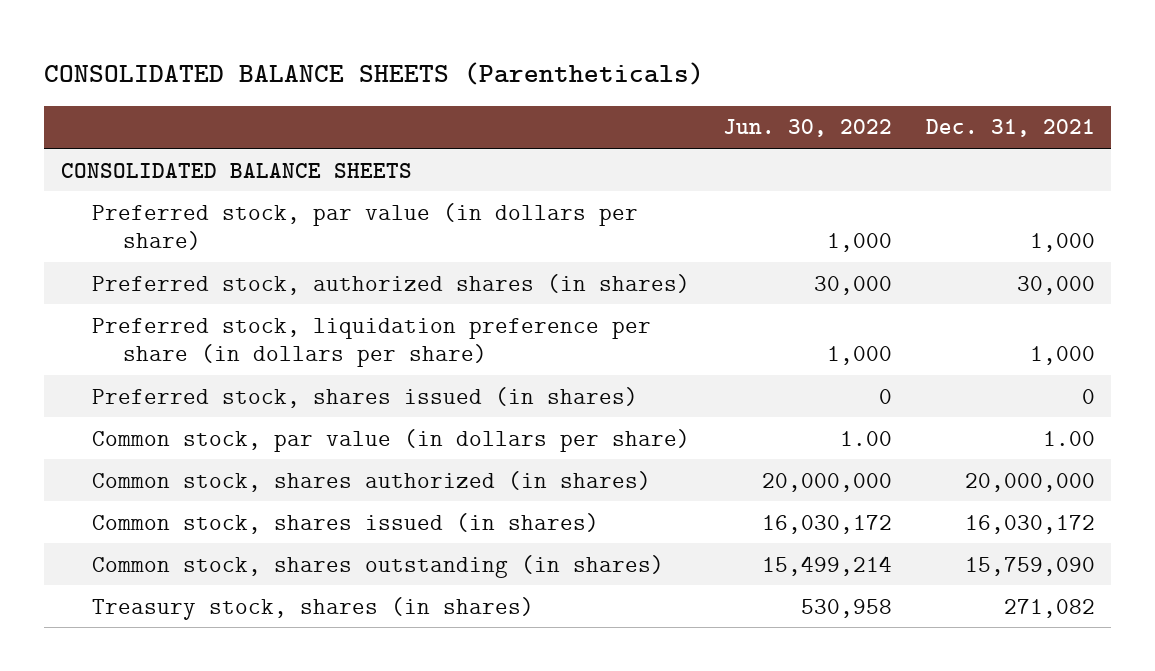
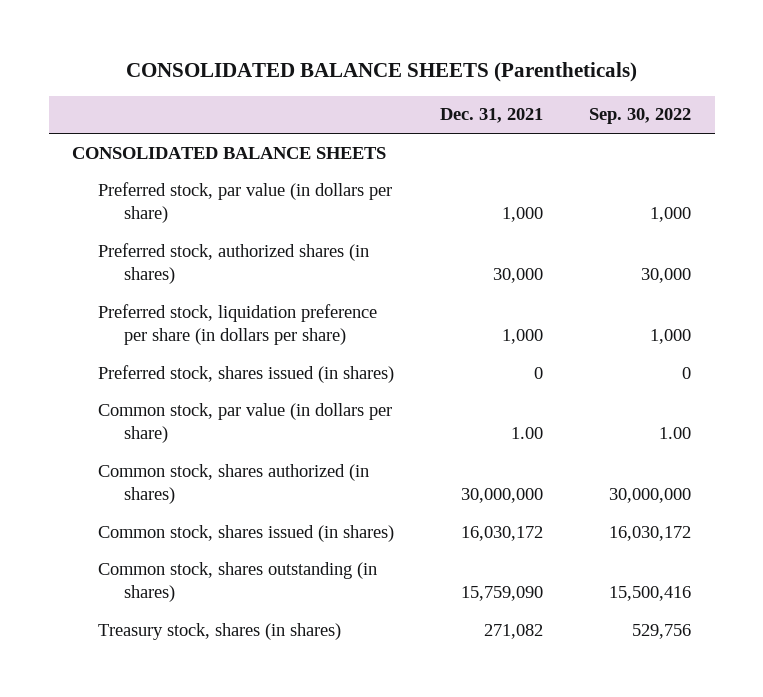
[723,119,893,138] Jun. 30, 2022 -> none
none -> [589,108,692,125] Sep. 30, 2022
[964,472,1095,492] 20,000,000 -> [461,487,544,503] 30,000,000

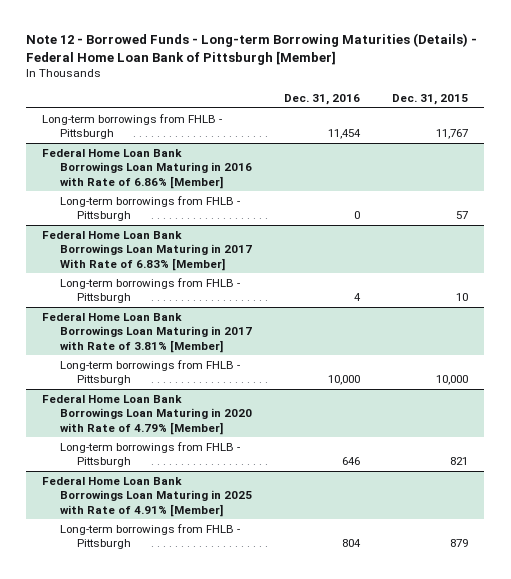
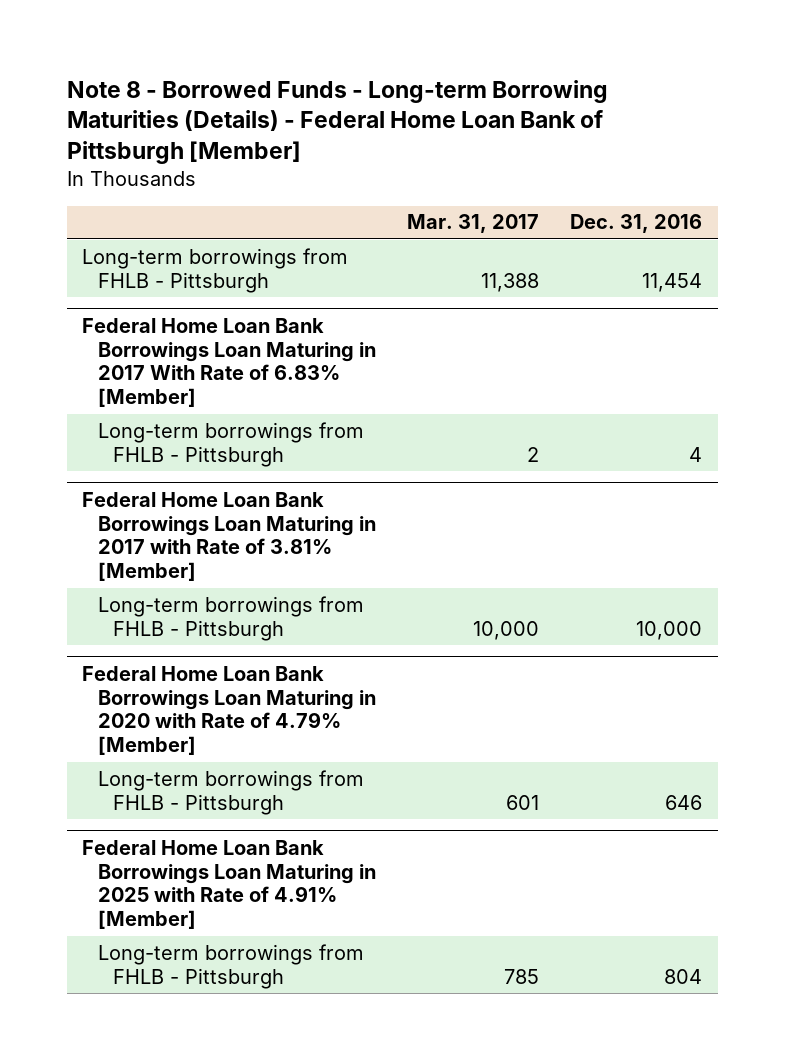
[26,33,478,65] Note 12 - Borrowed Funds - Long-term Borrowing Maturities (Details) - Federal Home Loan Bank of Pittsburgh [Member] -> [66,79,608,165] Note 8 - Borrowed Funds - Long-term Borrowing Maturities (Details) - Federal Home Loan Bank of Pittsburgh [Member]
[392,94,469,106] Dec. 31, 2015 -> none
none -> [407,214,540,234] Mar. 31, 2017
[42,148,252,189] Federal Home Loan Bank Borrowings Loan Maturing in 2016 with Rate of 6.86% [Member] -> none
[59,195,240,222] Long-term borrowings from FHLB - Pittsburgh -> none

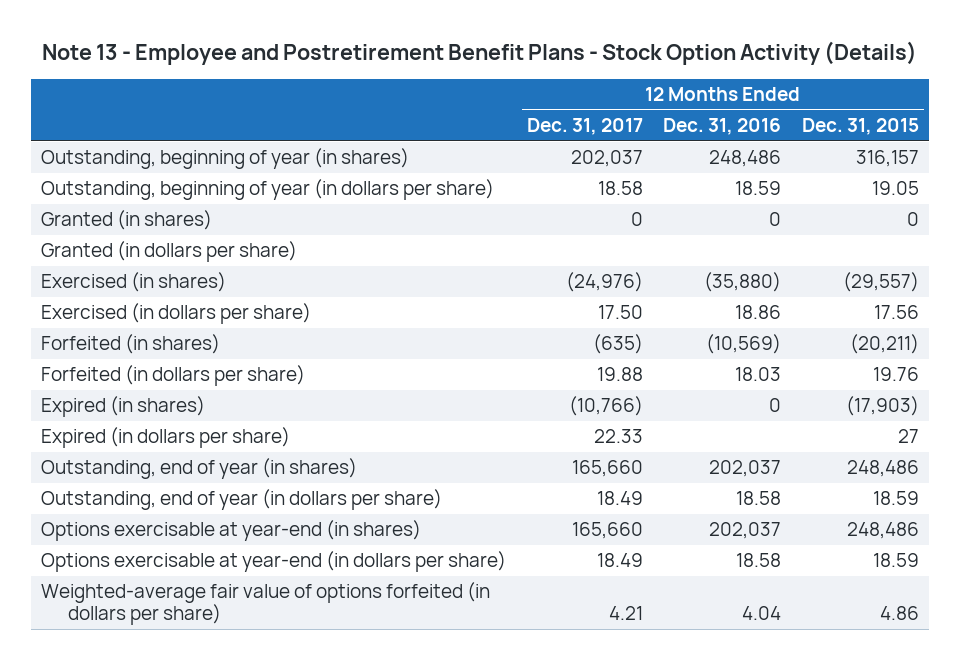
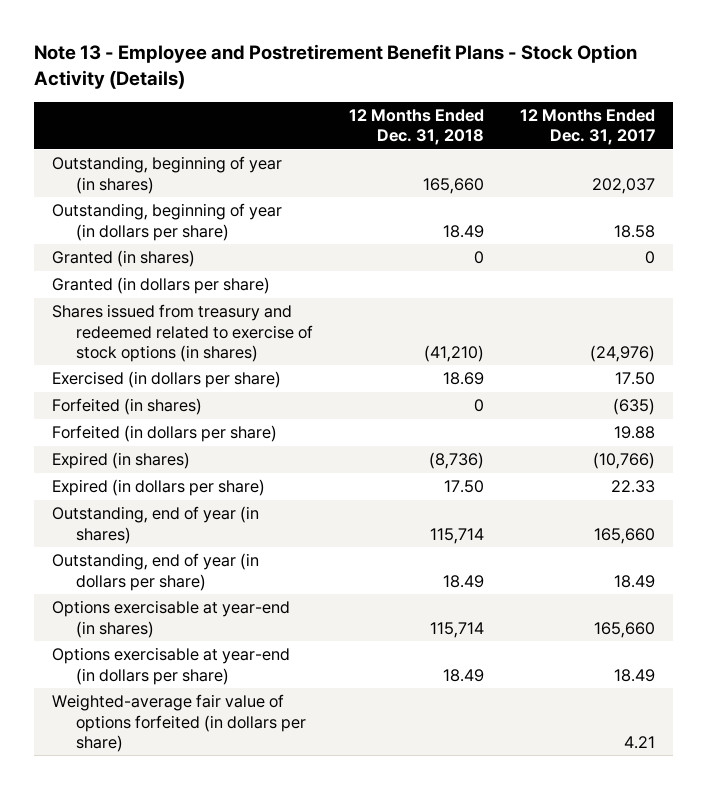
[663,118,782,136] Dec. 31, 2016 -> none
[801,118,919,136] Dec. 31, 2015 -> none
none -> [349,108,485,146] 12 Months Ended Dec. 31, 2018
[41,272,227,293] Exercised (in shares) -> [51,304,314,363] Shares issued from treasury and redeemed related to exercise of stock options (in shares)

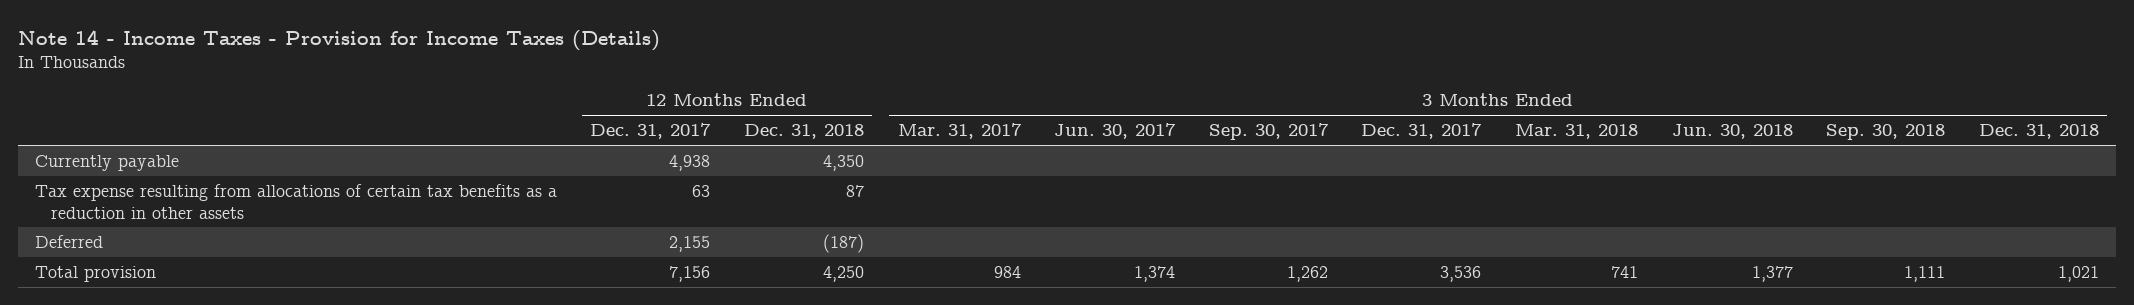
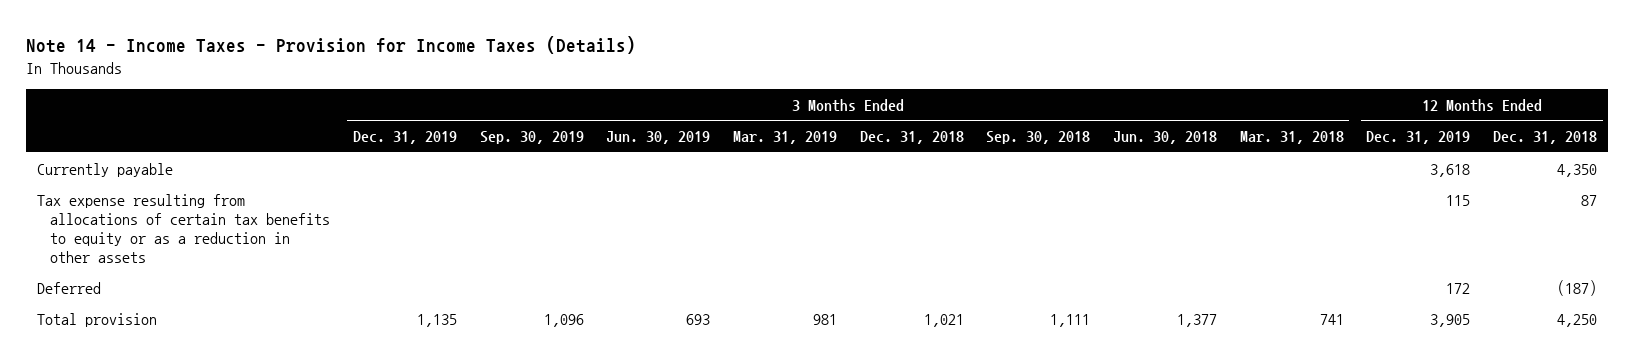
[590,123,712,140] Dec. 31, 2017 -> none
[897,123,1022,140] Mar. 31, 2017 -> none
[1054,123,1177,140] Jun. 30, 2017 -> none
[1208,123,1329,141] Sep. 30, 2017 -> none
[1361,123,1483,140] Dec. 31, 2017 -> none
none -> [352,131,457,145] Dec. 31, 2019
none -> [479,131,584,145] Sep. 30, 2019
none -> [606,131,711,145] Jun. 30, 2019
none -> [732,131,837,145] Mar. 31, 2019
none -> [1366,131,1471,145] Dec. 31, 2019
[34,183,557,219] Tax expense resulting from allocations of certain tax benefits as a reduction in other assets -> [37,193,331,263] Tax expense resulting from allocations of certain tax benefits to equity or as a reduction in other assets

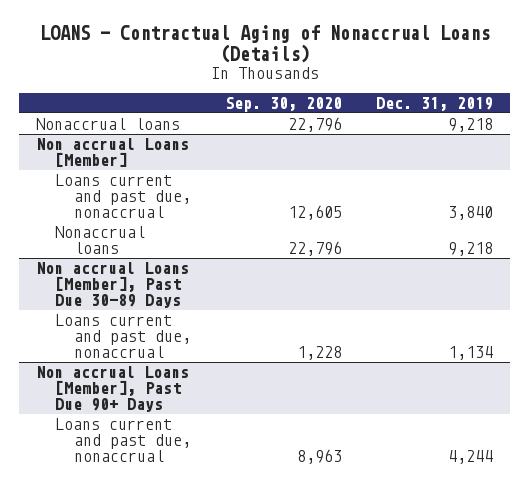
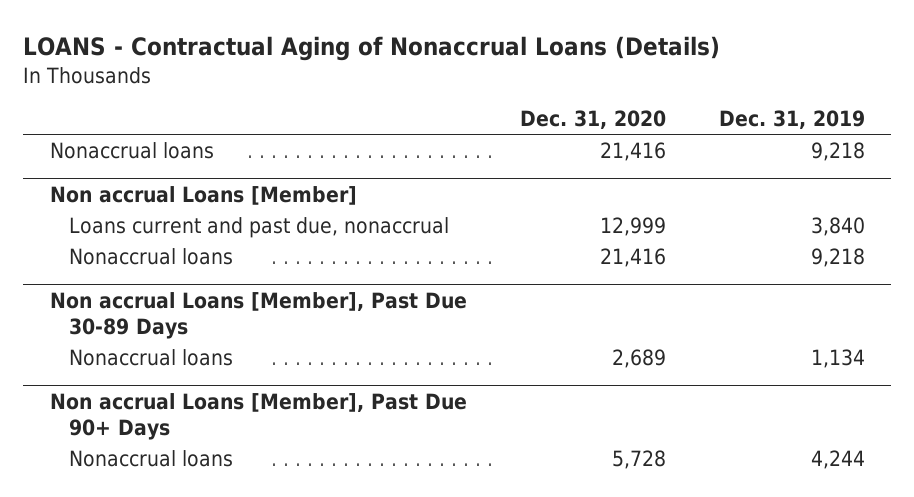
[225,96,343,112] Sep. 30, 2020 -> none
none -> [519,110,666,130] Dec. 31, 2020
[55,314,192,358] Loans current and past due, nonaccrual -> [69,349,234,367] Nonaccrual loans
[55,418,192,462] Loans current and past due, nonaccrual -> [69,450,234,468] Nonaccrual loans

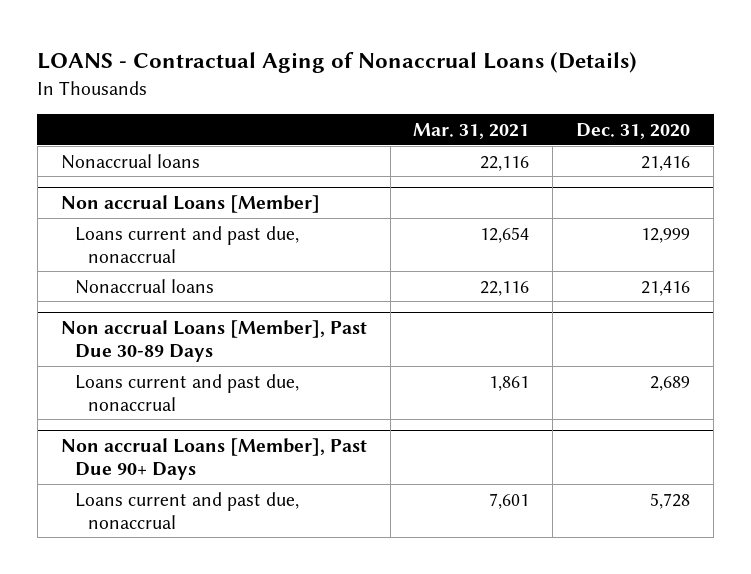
[718,110,865,130] Dec. 31, 2019 -> none
none -> [413,122,530,139] Mar. 31, 2021
[69,349,234,367] Nonaccrual loans -> [74,373,299,411] Loans current and past due, nonaccrual
[69,450,234,468] Nonaccrual loans -> [74,491,299,529] Loans current and past due, nonaccrual

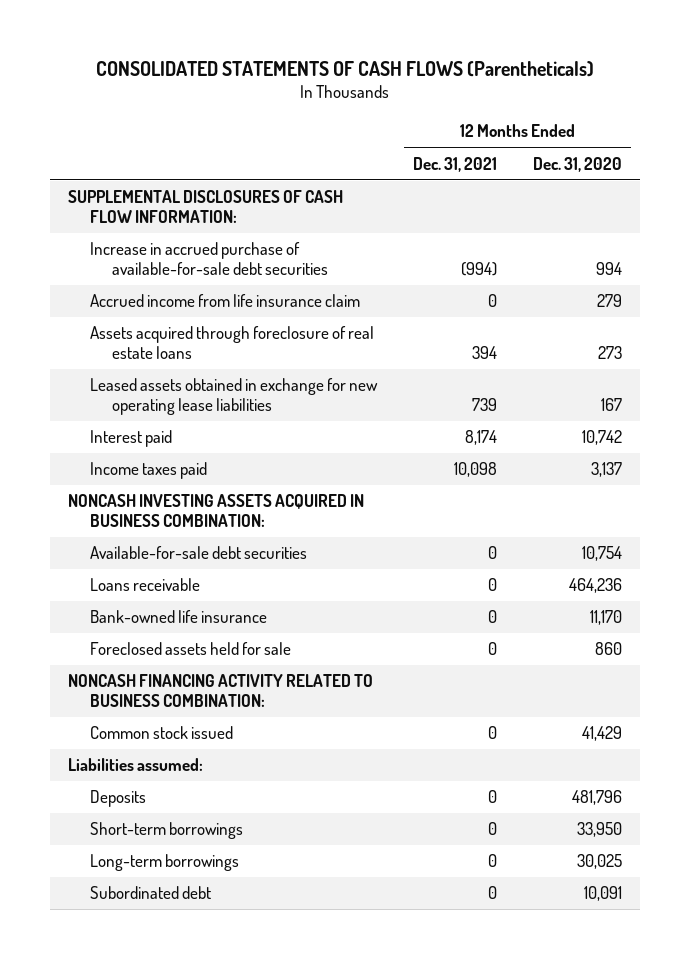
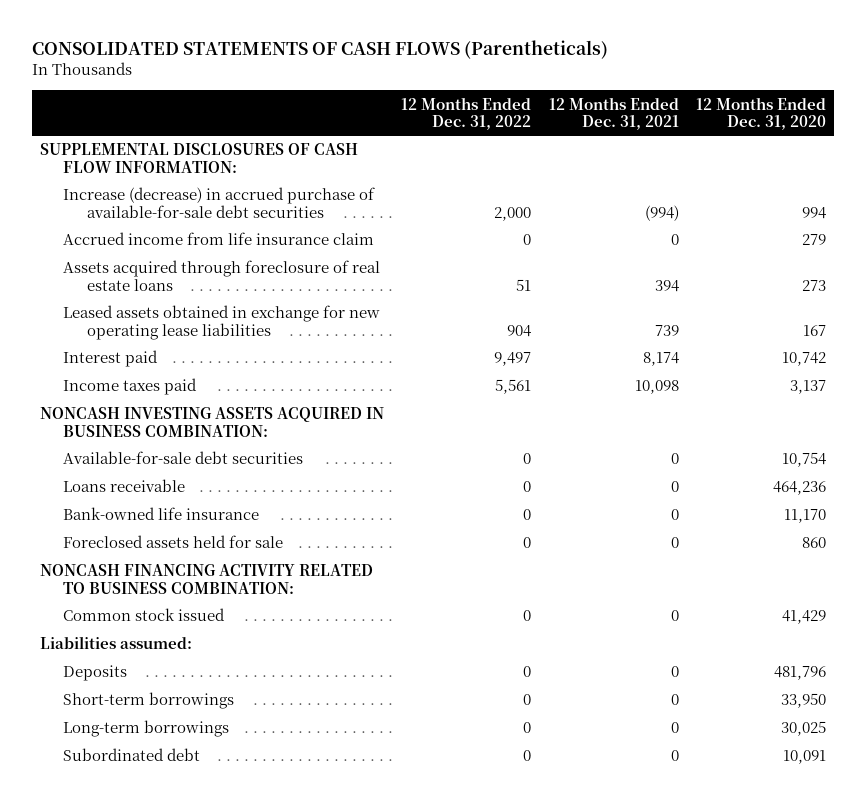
none -> [401,96,532,130] 12 Months Ended Dec. 31, 2022
[89,242,328,276] Increase in accrued purchase of available-for-sale debt securities -> [63,187,376,218] Increase (decrease) in accrued purchase of available-for-sale debt securities

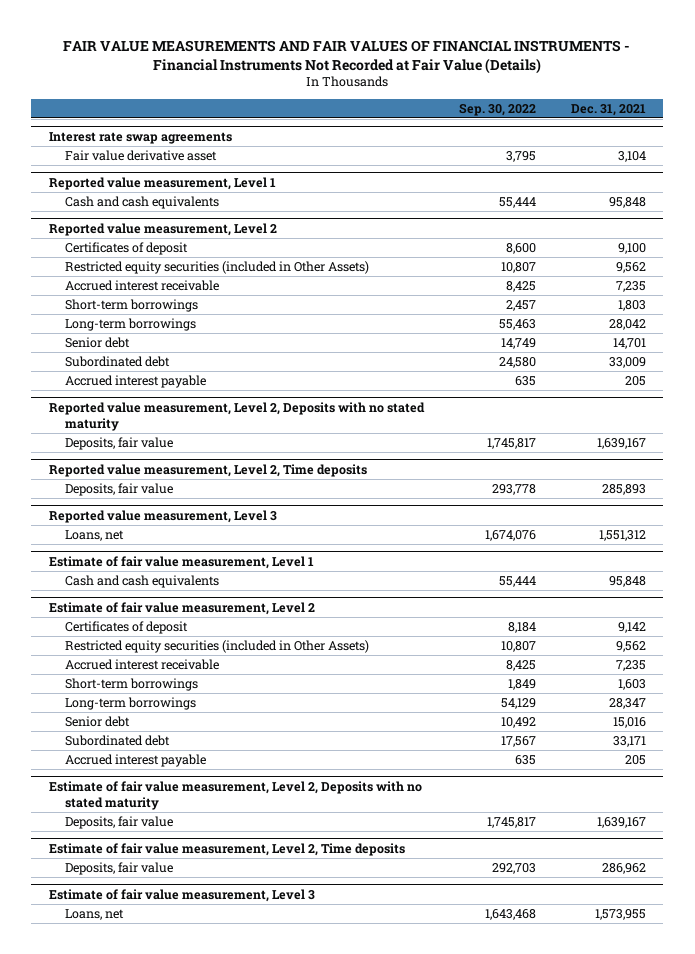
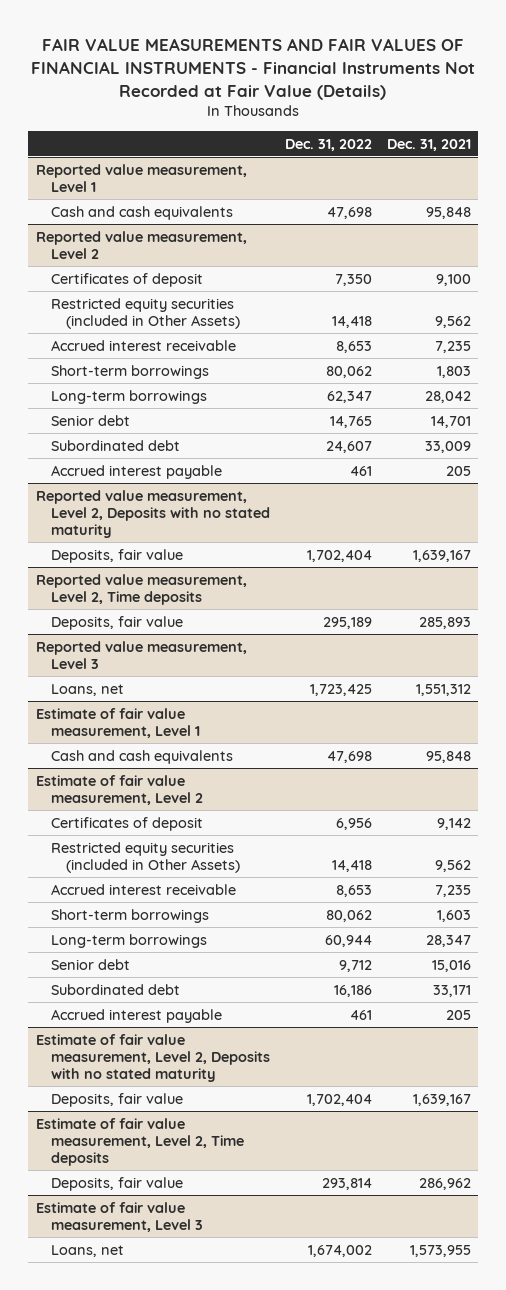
[458,102,536,116] Sep. 30, 2022 -> none
none -> [284,138,372,151] Dec. 31, 2022
[48,131,232,144] Interest rate swap agreements -> none
[65,149,218,161] Fair value derivative asset -> none

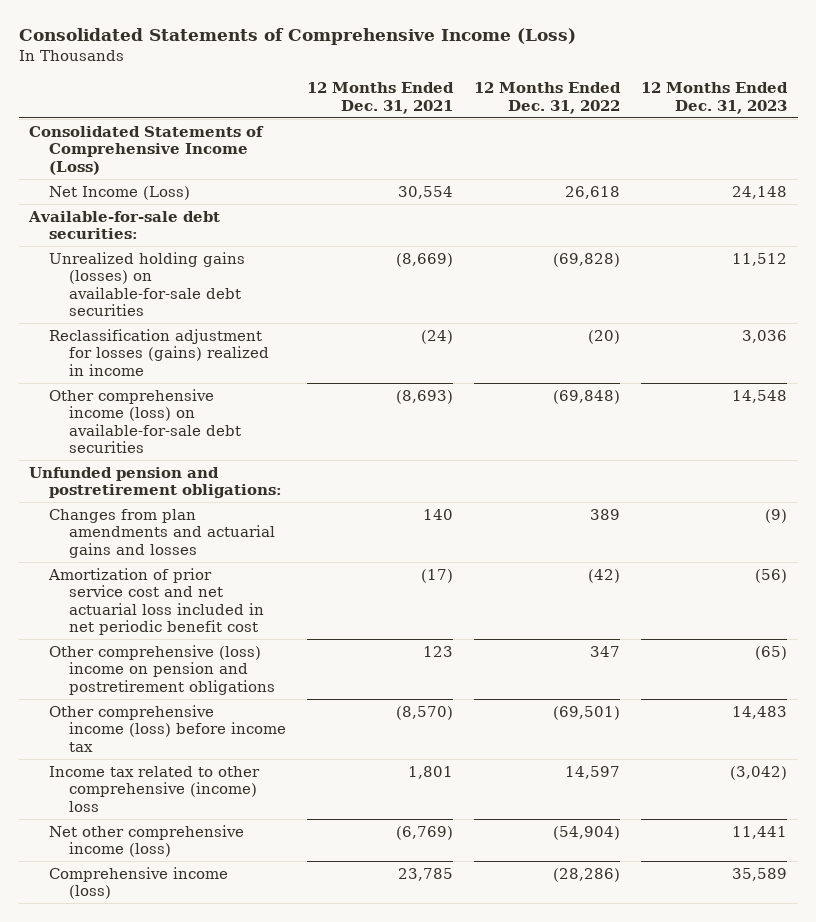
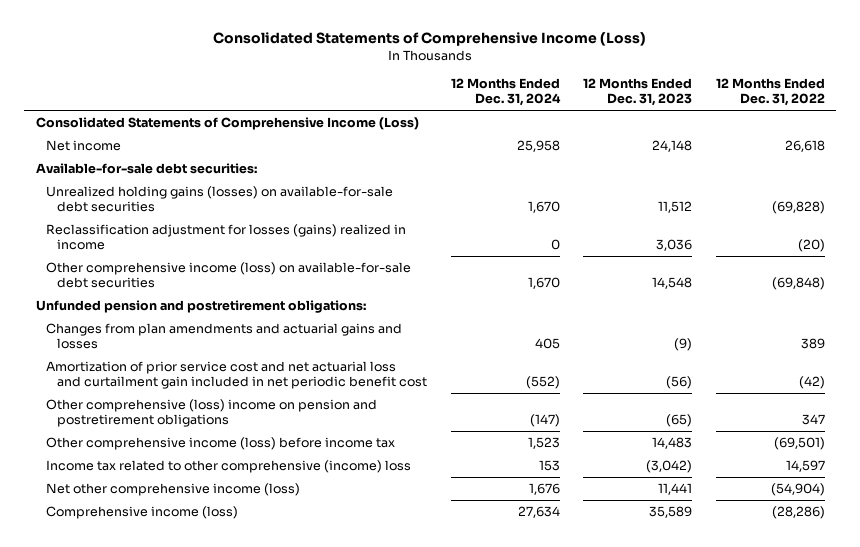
[306,82,454,114] 12 Months Ended Dec. 31, 2021 -> none
none -> [450,77,561,107] 12 Months Ended Dec. 31, 2024
[49,185,191,200] Net Income (Loss) -> [46,139,122,151] Net income
[48,567,264,636] Amortization of prior service cost and net actuarial loss included in net periodic benefit cost -> [46,360,428,390] Amortization of prior service cost and net actuarial loss and curtailment gain included in net periodic benefit cost

